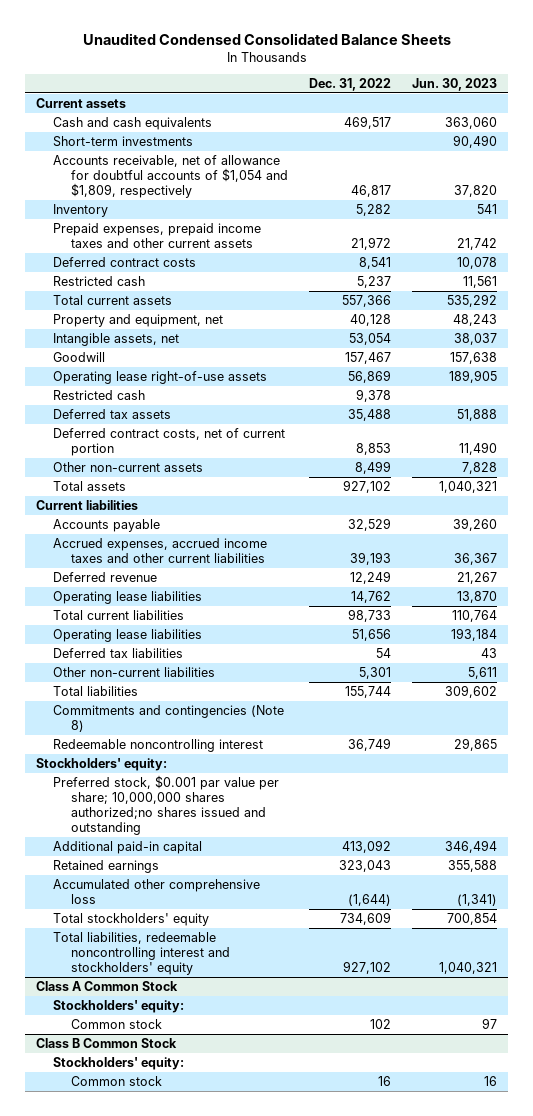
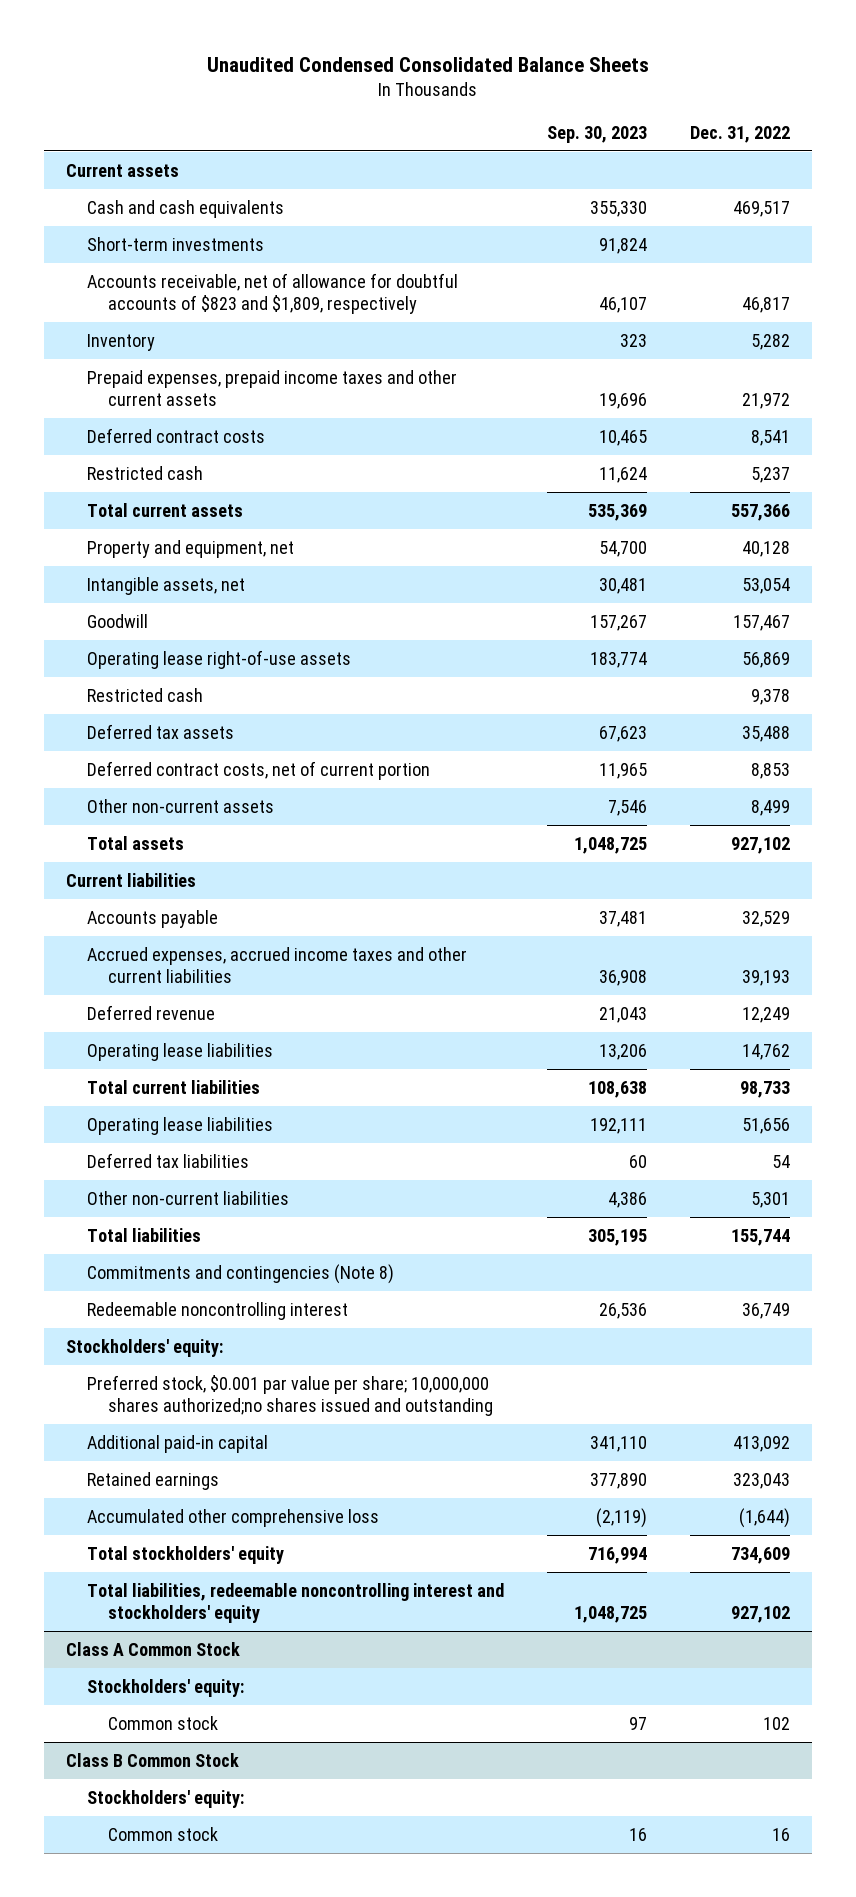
[412,78,498,92] Jun. 30, 2023 -> none
none -> [546,125,647,143] Sep. 30, 2023
[53,155,288,199] Accounts receivable, net of allowance for doubtful accounts of $1,054 and $1,809, respectively -> [86,272,458,315] Accounts receivable, net of allowance for doubtful accounts of $823 and $1,809, respectively

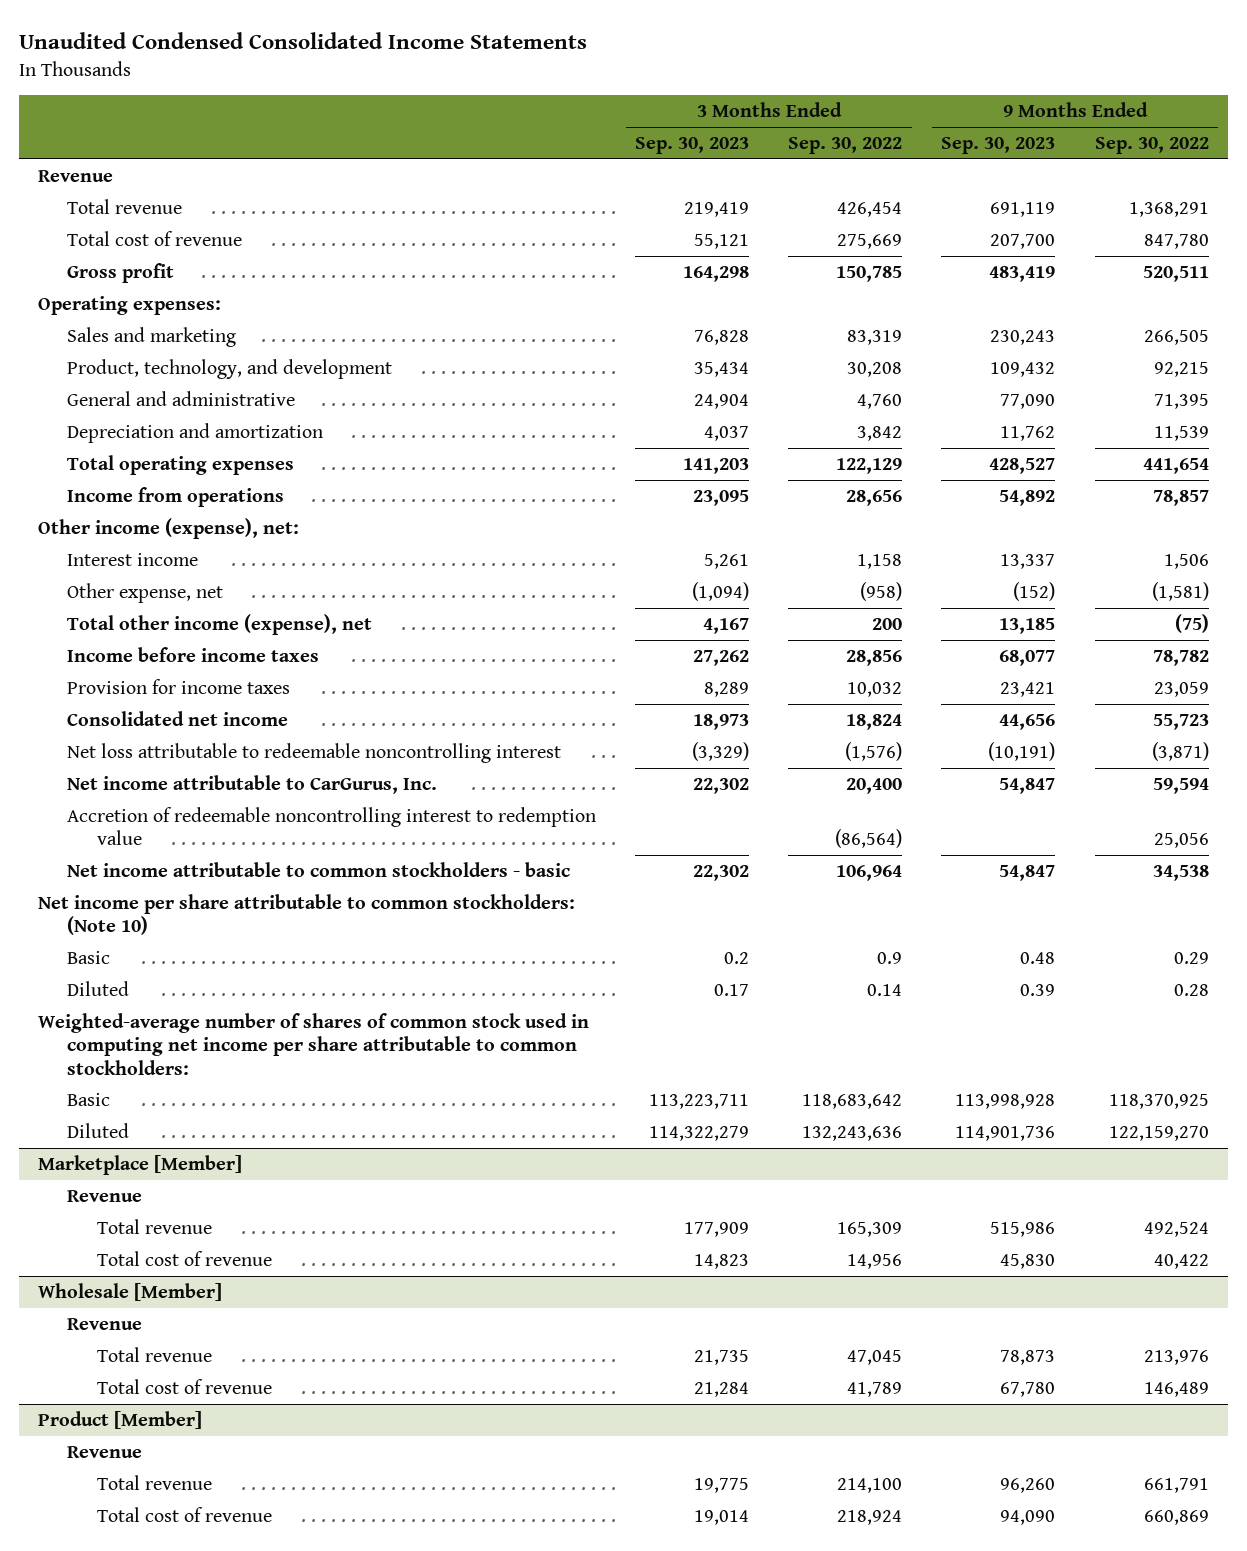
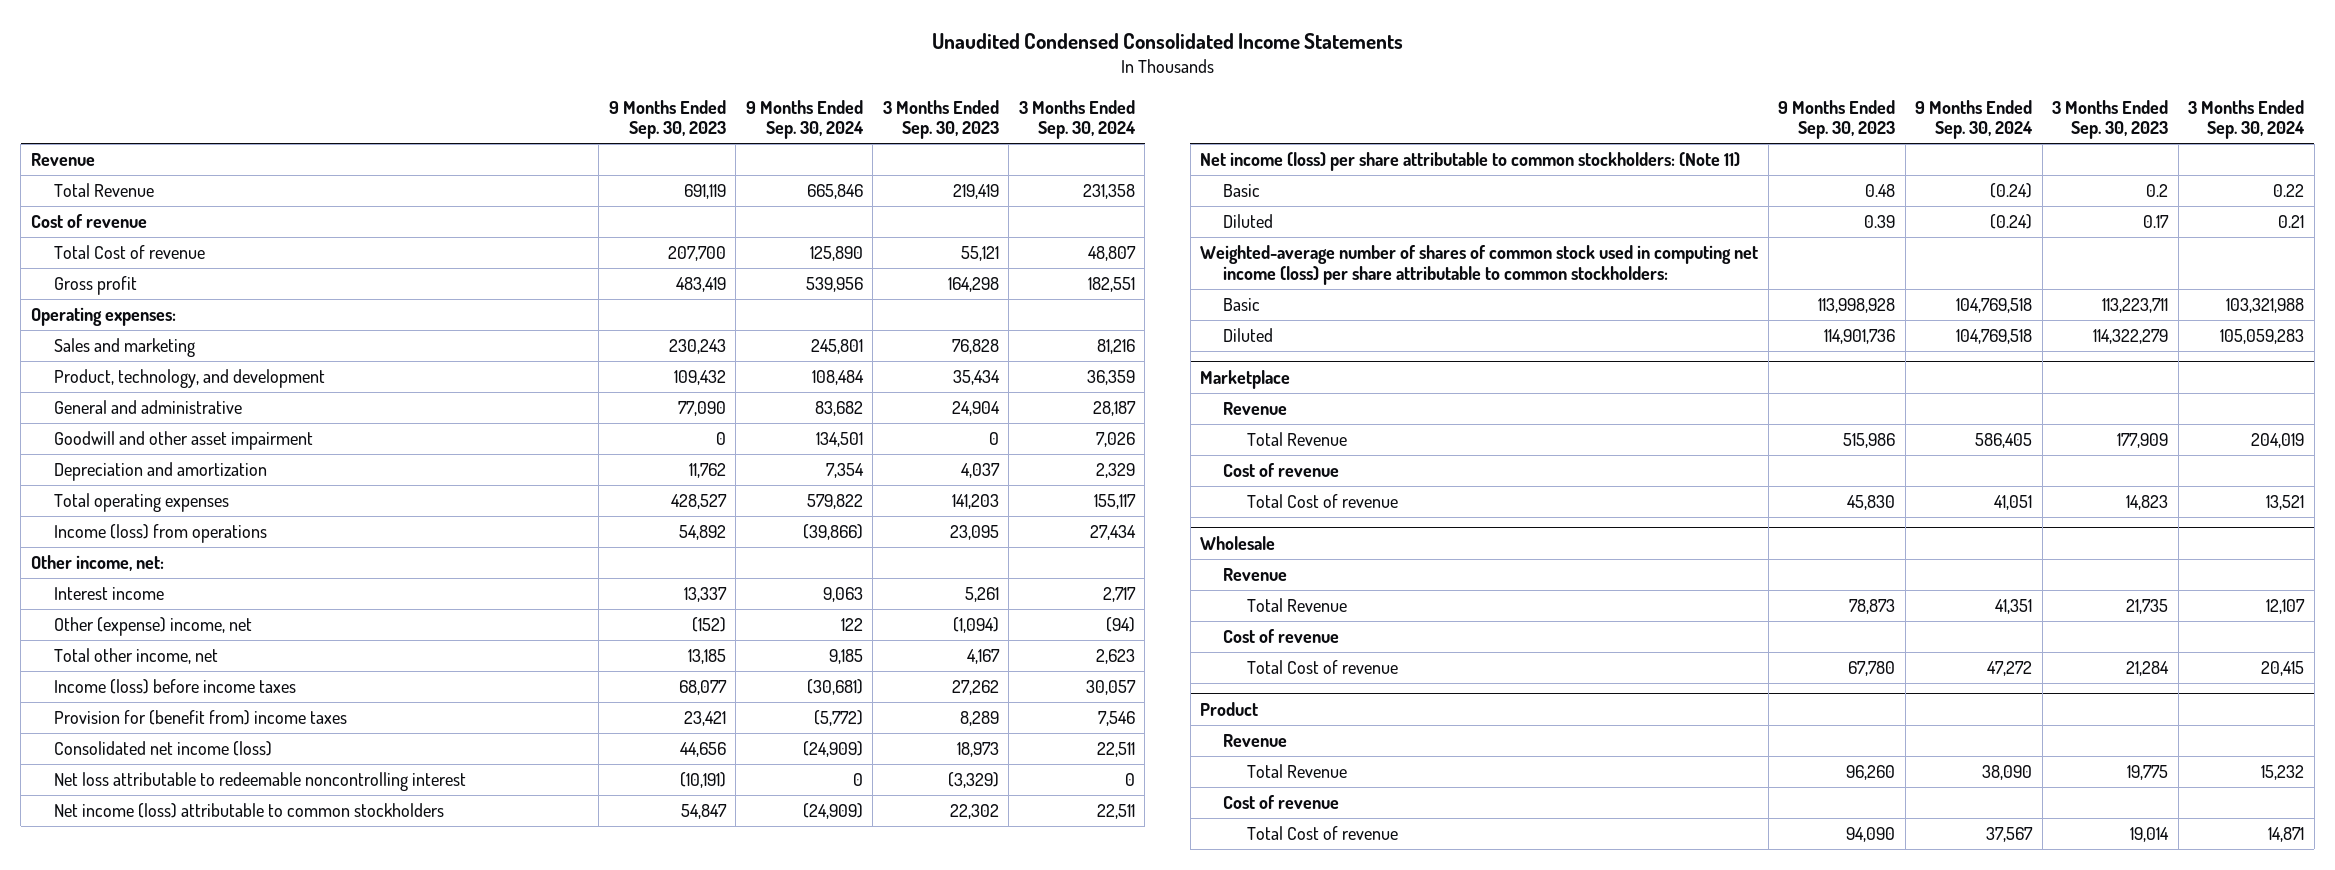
[788,137,903,155] Sep. 30, 2022 -> none
[1094,137,1209,155] Sep. 30, 2022 -> none
none -> [745,99,864,140] 9 Months Ended Sep. 30, 2024
none -> [1018,99,1136,140] 3 Months Ended Sep. 30, 2024
[67,199,183,215] Total revenue -> [54,183,155,198] Total Revenue
none -> [30,214,147,229] Cost of revenue
[67,231,243,247] Total cost of revenue -> [54,245,206,260] Total Cost of revenue
none -> [54,431,314,451] Goodwill and other asset impairment
[67,487,285,508] Income from operations -> [54,524,268,544] Income (loss) from operations
[38,518,300,540] Other income (expense), net: -> [30,555,164,572] Other income, net:
[67,583,224,604] Other expense, net -> [54,617,253,637] Other (expense) income, net
[67,614,373,636] Total other income (expense), net -> [54,648,219,665] Total other income, net
[67,647,320,663] Income before income taxes -> [54,679,297,695] Income (loss) before income taxes
[67,679,291,695] Provision for income taxes -> [54,710,348,726] Provision for (benefit from) income taxes
[67,711,289,727] Consolidated net income -> [54,741,273,757] Consolidated net income (loss)
[67,775,438,795] Net income attributable to CarGurus, Inc. -> none
[67,807,597,846] Accretion of redeemable noncontrolling interest to redemption value -> none
[67,862,571,878] Net income attributable to common stockholders - basic -> [54,803,445,819] Net income (loss) attributable to common stockholders
[38,894,576,936] Net income per share attributable to common stockholders: (Note 10) -> [1200,152,1741,172] Net income (loss) per share attributable to common stockholders: (Note 11)
[38,1013,590,1075] Weighted-average number of shares of common stock used in computing net income per share attributable to common stockholders: -> [1200,245,1759,285] Weighted-average number of shares of common stock used in computing net income (loss) per share attributable to common stockholders:
[38,1155,243,1176] Marketplace [Member] -> [1200,369,1291,389] Marketplace
[96,1219,212,1235] Total revenue -> [1246,432,1347,447] Total Revenue
none -> [1223,463,1340,478] Cost of revenue
[96,1251,272,1267] Total cost of revenue -> [1246,494,1398,509] Total Cost of revenue
[38,1283,223,1302] Wholesale [Member] -> [1200,535,1276,550] Wholesale
[96,1347,212,1363] Total revenue -> [1246,598,1347,613] Total Revenue
none -> [1223,629,1340,644] Cost of revenue
[96,1379,272,1395] Total cost of revenue -> [1246,660,1398,675] Total Cost of revenue
[38,1411,203,1430] Product [Member] -> [1200,701,1259,716] Product
[96,1475,212,1491] Total revenue -> [1246,764,1347,779] Total Revenue
none -> [1223,795,1340,810] Cost of revenue
[96,1507,272,1523] Total cost of revenue -> [1246,826,1398,841] Total Cost of revenue

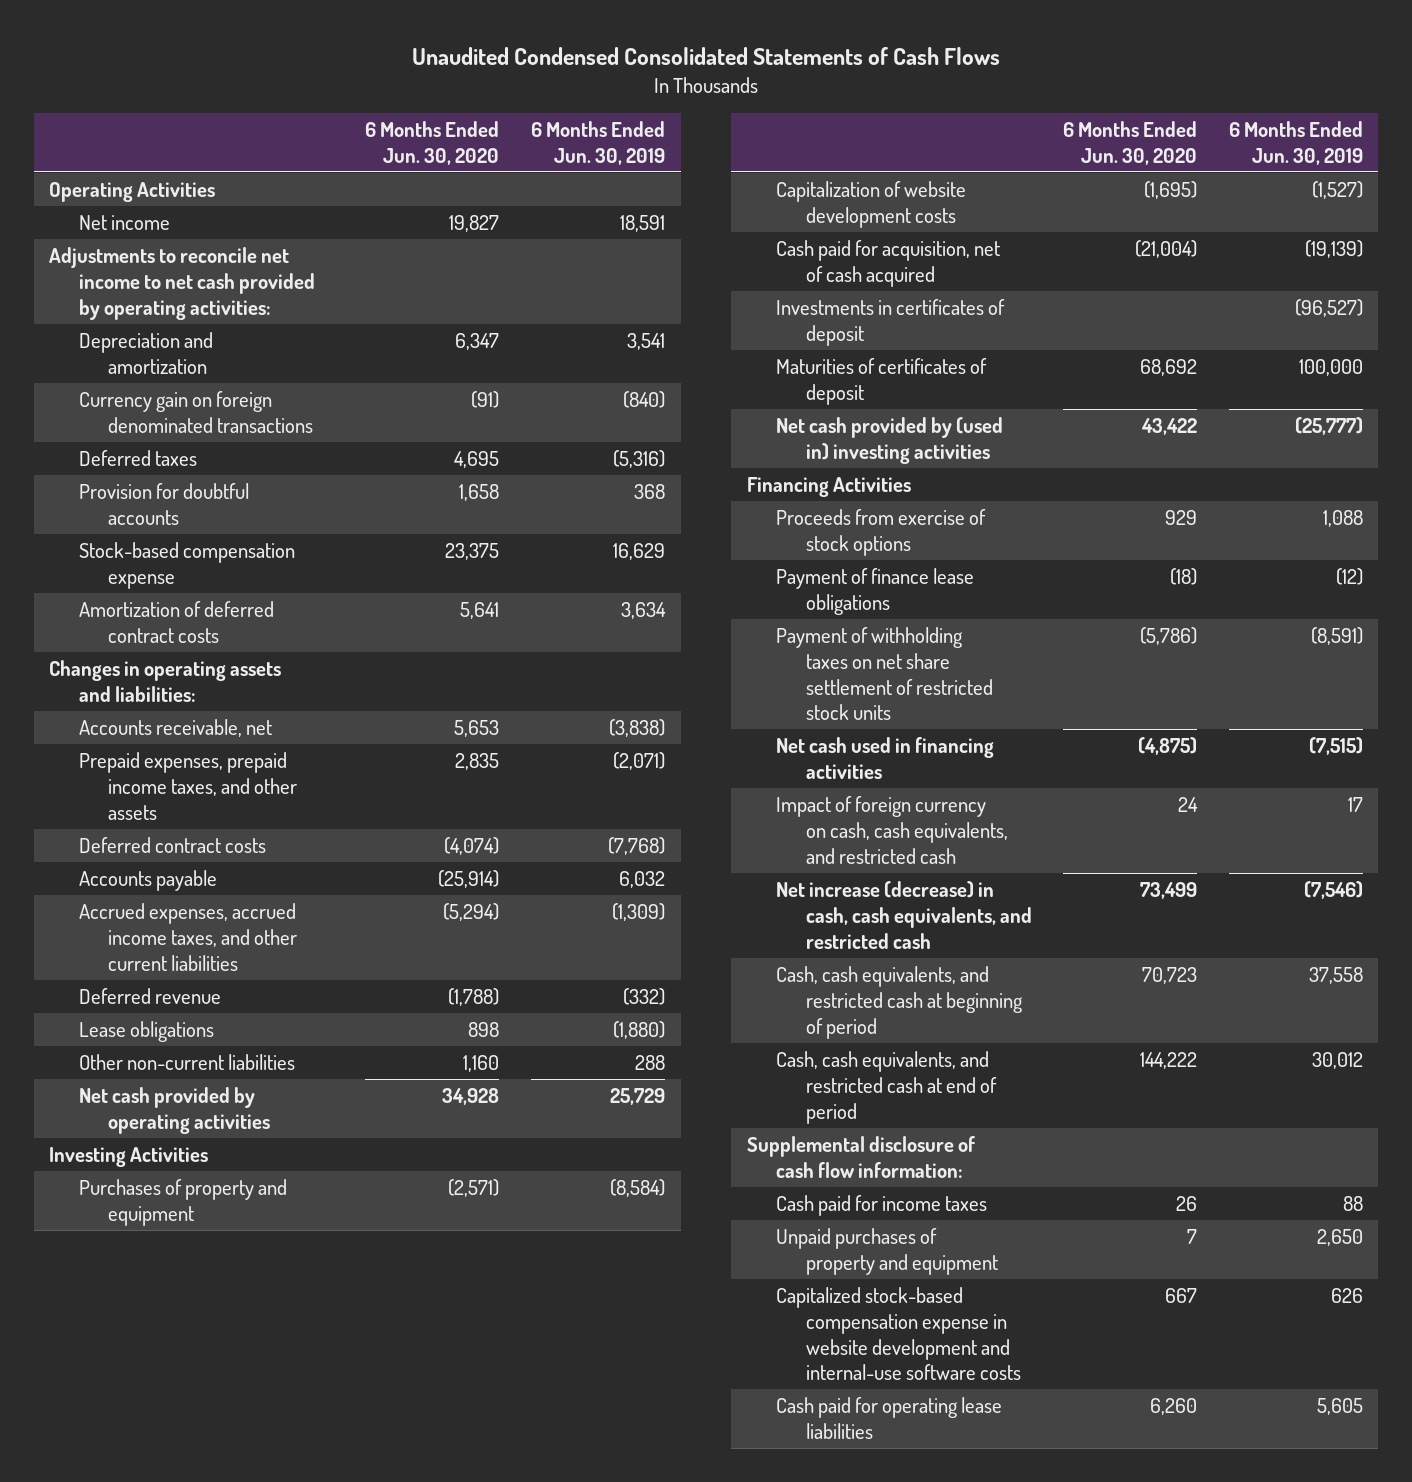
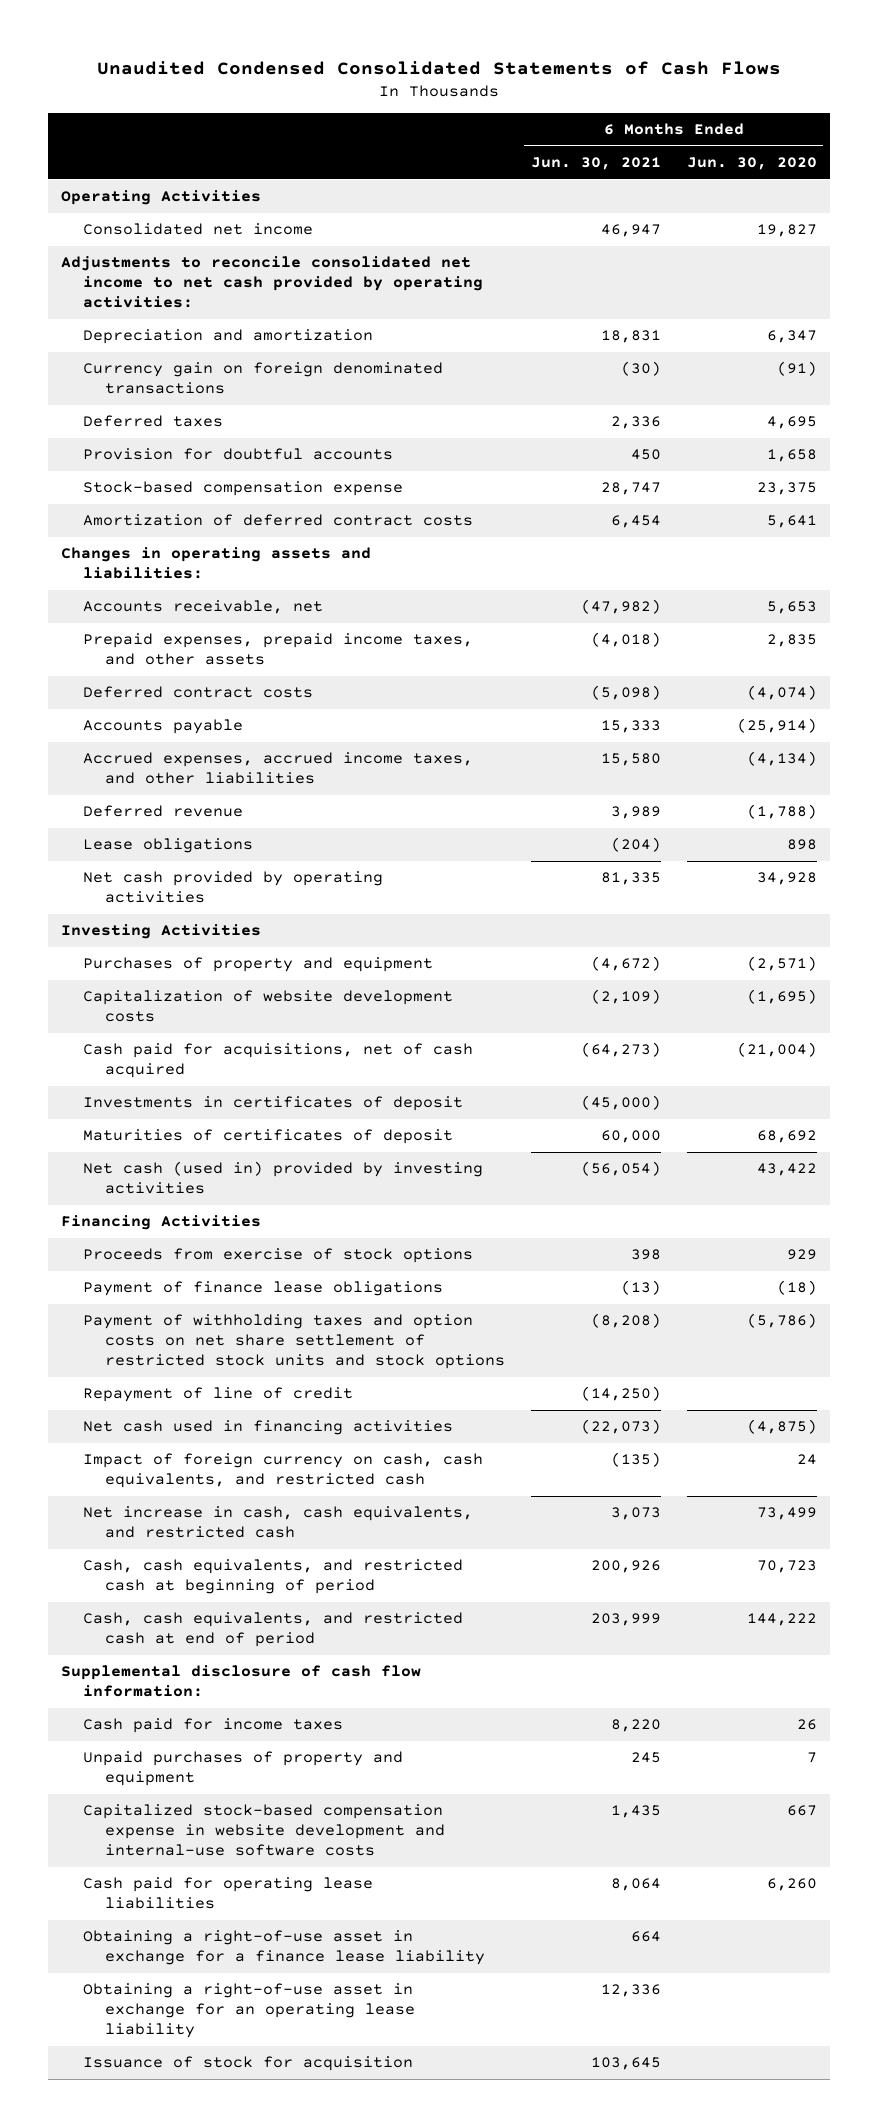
[530,120,665,165] 6 Months Ended Jun. 30, 2019 -> none
none -> [530,157,661,171] Jun. 30, 2021
[78,214,170,230] Net income -> [82,223,313,236] Consolidated net income
[49,246,315,320] Adjustments to reconcile net income to net cash provided by operating activities: -> [60,256,483,309] Adjustments to reconcile consolidated net income to net cash provided by operating activities:
[78,902,297,971] Accrued expenses, accrued income taxes, and other current liabilities -> [82,752,473,785] Accrued expenses, accrued income taxes, and other liabilities
[443,902,500,921] (5,294) -> [746,751,817,767] (4,134)
[78,1053,295,1070] Other non-current liabilities -> none
[776,239,1001,287] Cash paid for acquisition, net of cash acquired -> [82,1043,473,1079] Cash paid for acquisitions, net of cash acquired
[776,416,1004,464] Net cash provided by (used in) investing activities -> [82,1161,483,1195] Net cash (used in) provided by investing activities
[776,626,993,721] Payment of withholding taxes on net share settlement of restricted stock units -> [82,1314,505,1370] Payment of withholding taxes and option costs on net share settlement of restricted stock units and stock options
none -> [82,1387,353,1403] Repayment of line of credit
[776,880,1032,949] Net increase (decrease) in cash, cash equivalents, and restricted cash -> [82,1506,473,1539] Net increase in cash, cash equivalents, and restricted cash
none -> [82,1930,485,1966] Obtaining a right-of-use asset in exchange for a finance lease liability
none -> [82,1983,415,2039] Obtaining a right-of-use asset in exchange for an operating lease liability
none -> [82,2056,413,2072] Issuance of stock for acquisition

